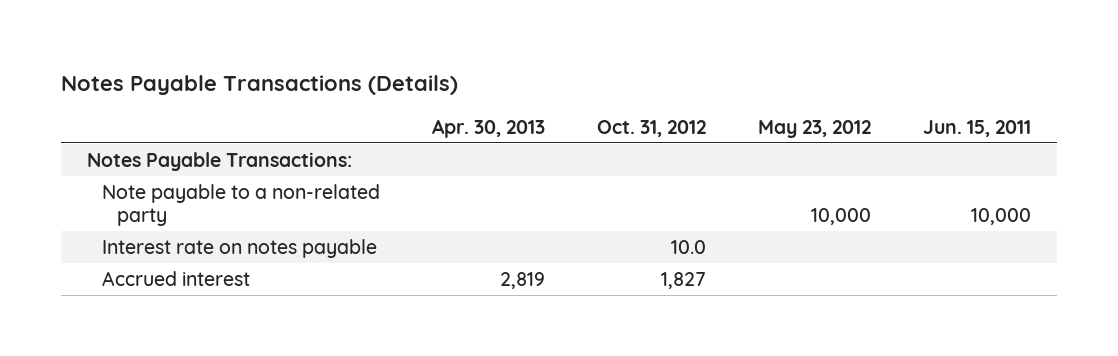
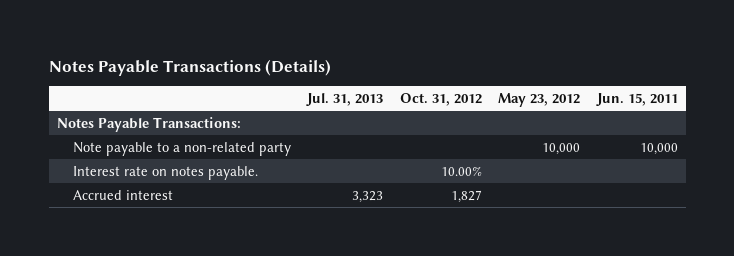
[432,118,546,138] Apr. 30, 2013 -> none
none -> [306,92,384,106] Jul. 31, 2013
[102,239,378,259] Interest rate on notes payable -> [73,165,259,180] Interest rate on notes payable.
[670,240,706,255] 10.0 -> [440,165,482,176] 10.00%

